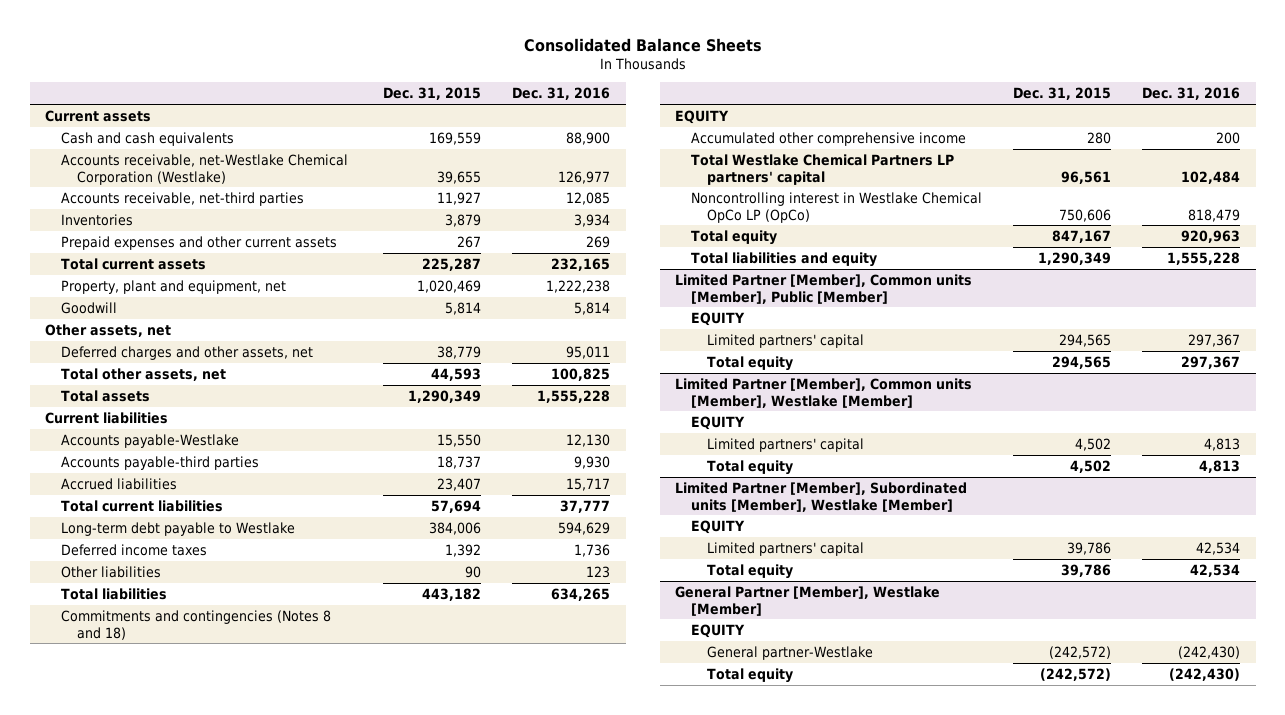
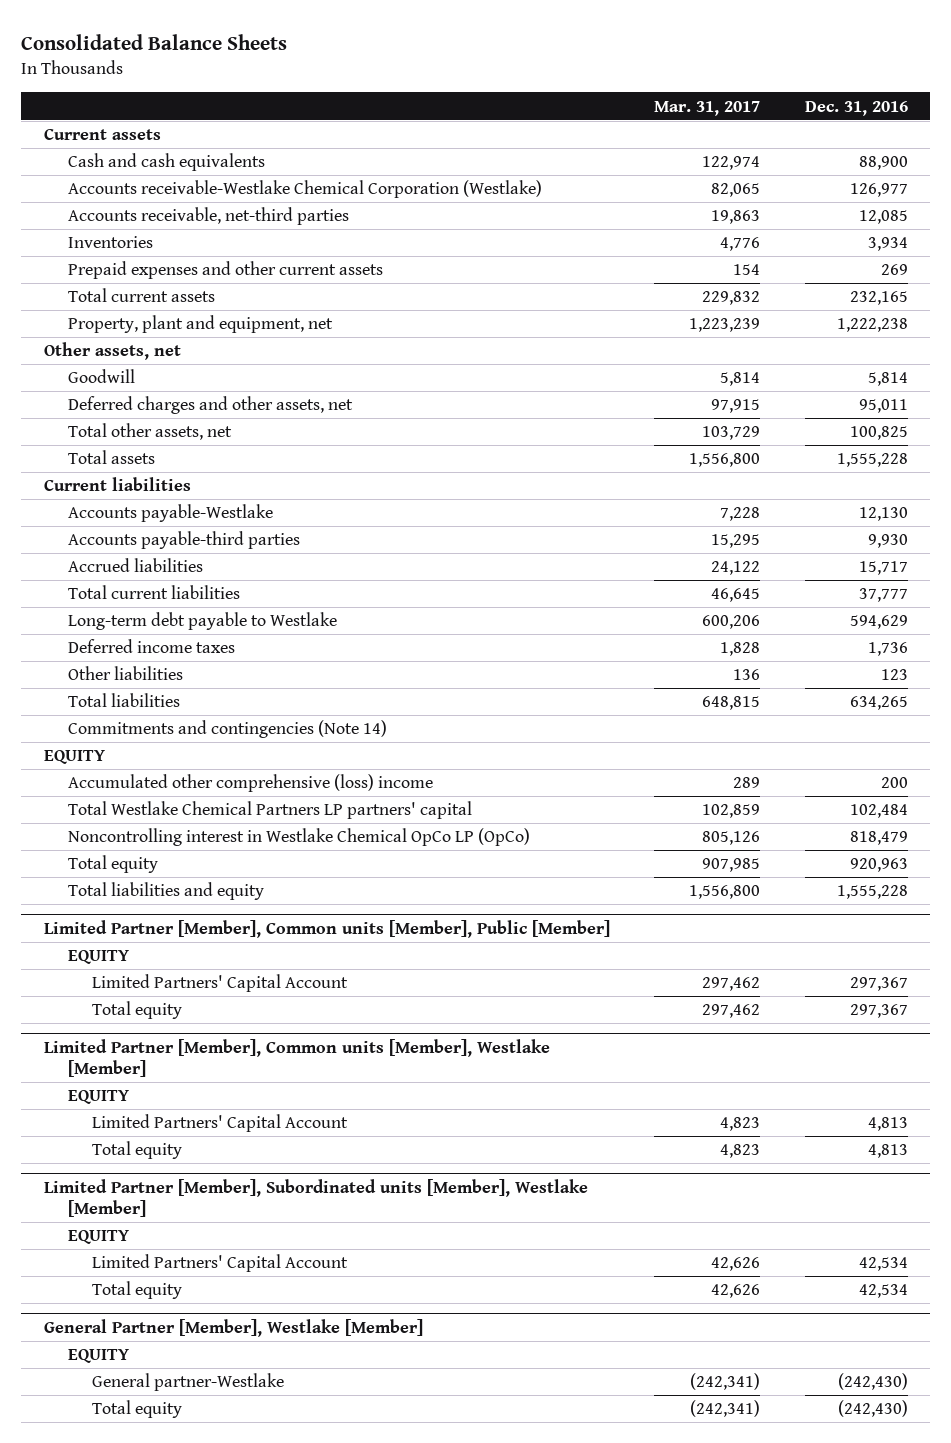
[383,87,482,101] Dec. 31, 2015 -> none
none -> [654,100,761,116] Mar. 31, 2017
[61,153,349,185] Accounts receivable, net-Westlake Chemical Corporation (Westlake) -> [67,180,542,199] Accounts receivable-Westlake Chemical Corporation (Westlake)
[61,301,118,314] Goodwill -> [67,369,135,384] Goodwill
[61,609,332,640] Commitments and contingencies (Notes 8 and 18) -> [67,720,387,739] Commitments and contingencies (Note 14)
[691,131,967,146] Accumulated other comprehensive income -> [67,774,433,793] Accumulated other comprehensive (loss) income
[707,333,865,348] Limited partners' capital -> [91,974,348,993] Limited Partners' Capital Account
[707,437,865,452] Limited partners' capital -> [91,1114,348,1133] Limited Partners' Capital Account
[707,541,865,556] Limited partners' capital -> [91,1254,348,1273] Limited Partners' Capital Account

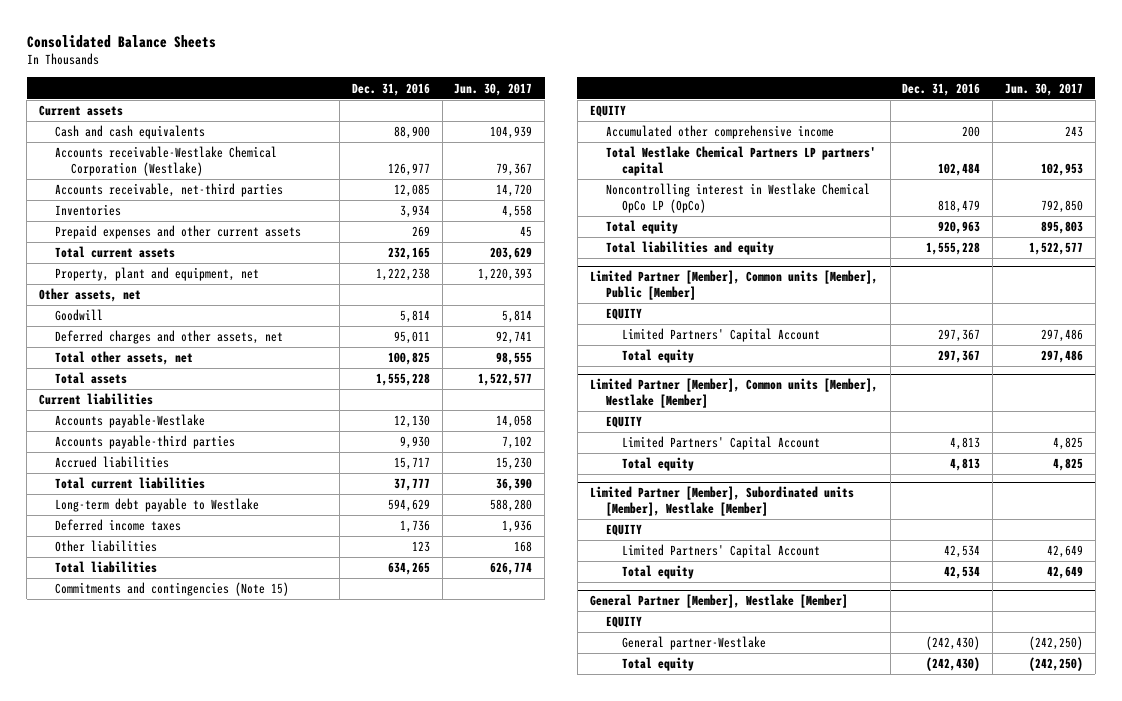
[654,100,761,116] Mar. 31, 2017 -> none
none -> [454,82,533,96] Jun. 30, 2017
[67,720,387,739] Commitments and contingencies (Note 14) -> [55,582,290,597] Commitments and contingencies (Note 15)
[67,774,433,793] Accumulated other comprehensive (loss) income -> [605,125,834,140] Accumulated other comprehensive income

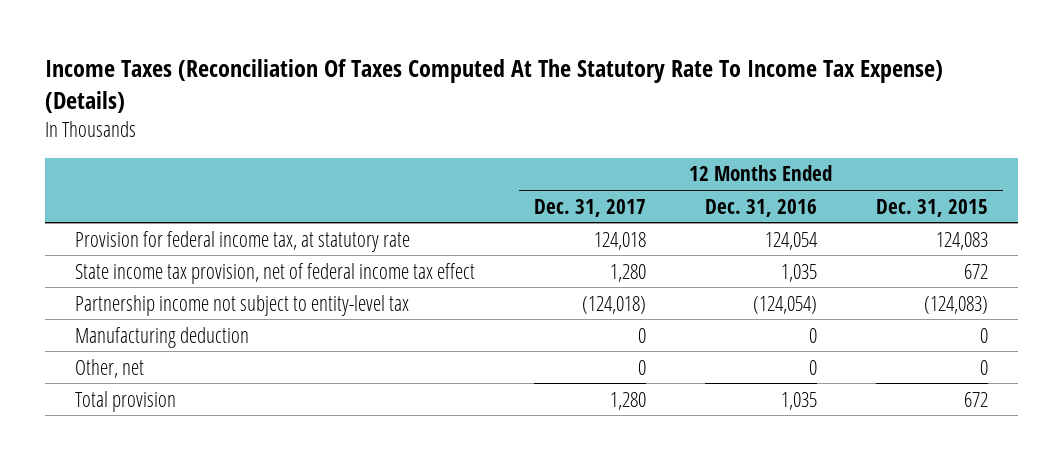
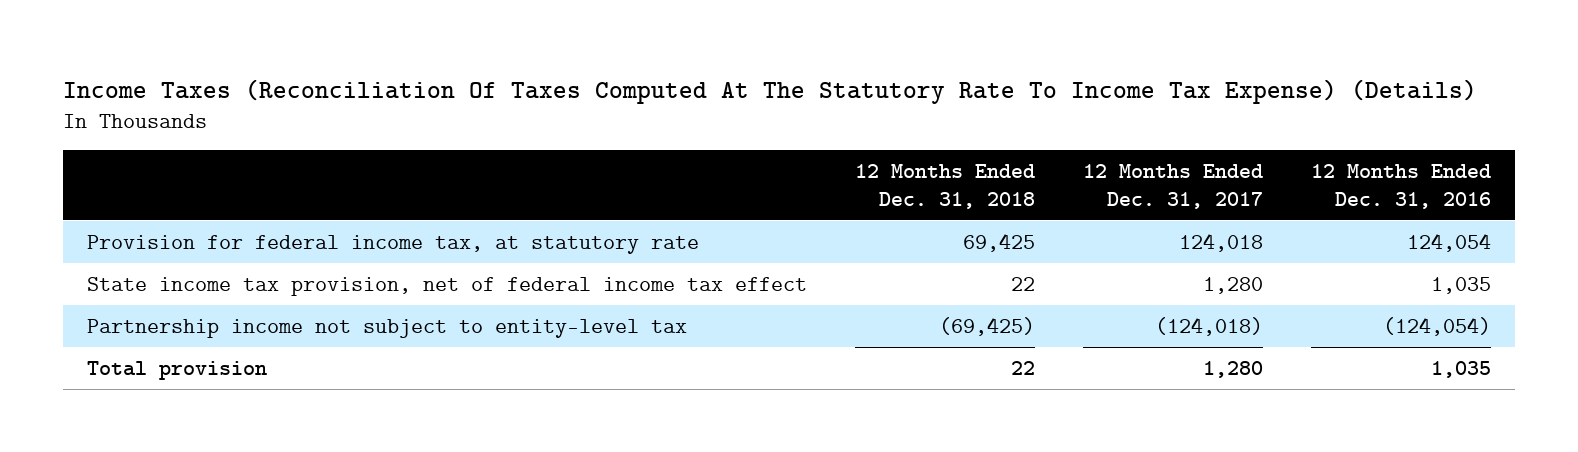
[876,198,989,217] Dec. 31, 2015 -> none
none -> [855,163,1036,209] 12 Months Ended Dec. 31, 2018
[74,326,249,348] Manufacturing deduction -> none
[74,358,144,378] Other, net -> none

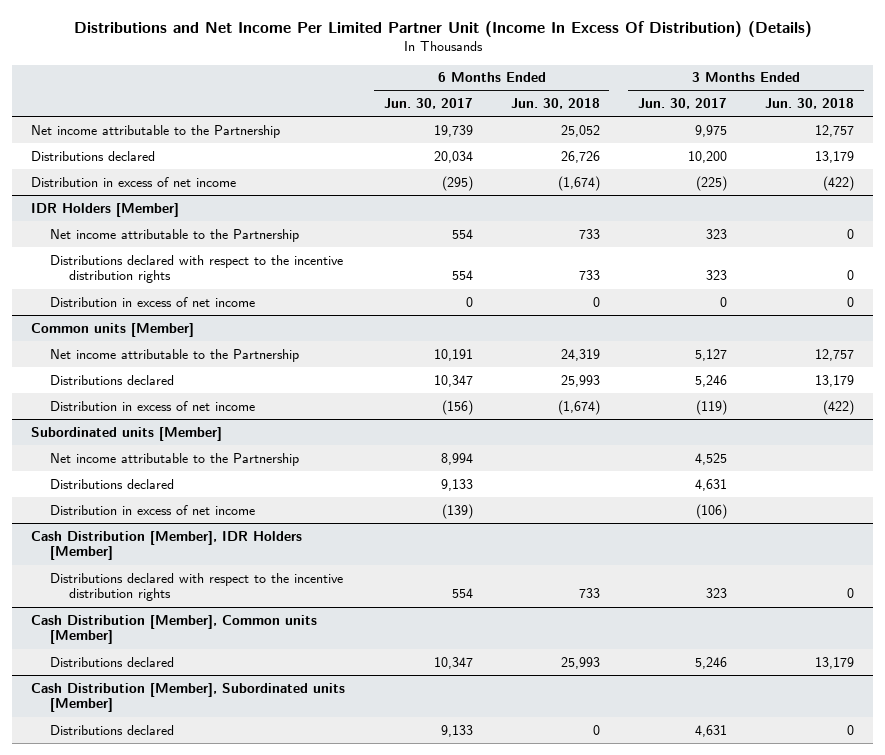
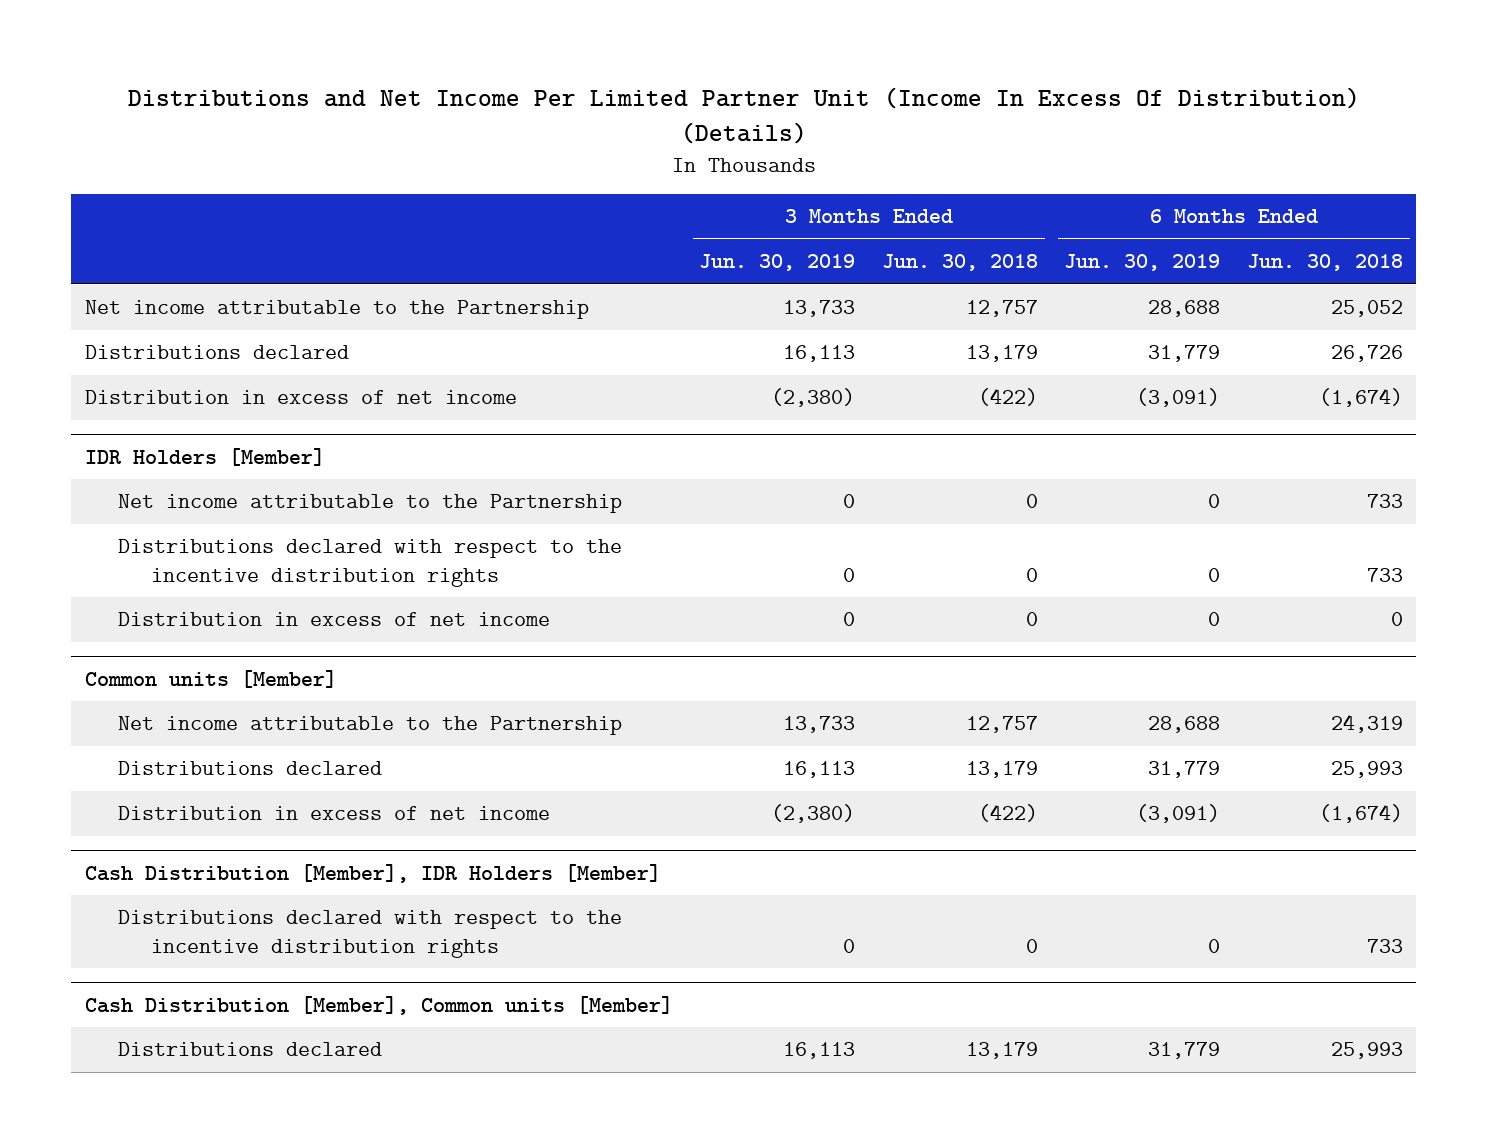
[383,97,473,109] Jun. 30, 2017 -> none
[637,97,727,109] Jun. 30, 2017 -> none
none -> [699,254,856,272] Jun. 30, 2019
none -> [1064,254,1221,272] Jun. 30, 2019
[31,426,223,441] Subordinated units [Member] -> none
[50,452,300,466] Net income attributable to the Partnership -> none
[50,478,175,489] Distributions declared -> none
[50,504,256,515] Distribution in excess of net income -> none
[31,682,346,713] Cash Distribution [Member], Subordinated units [Member] -> none
[50,724,175,735] Distributions declared -> none

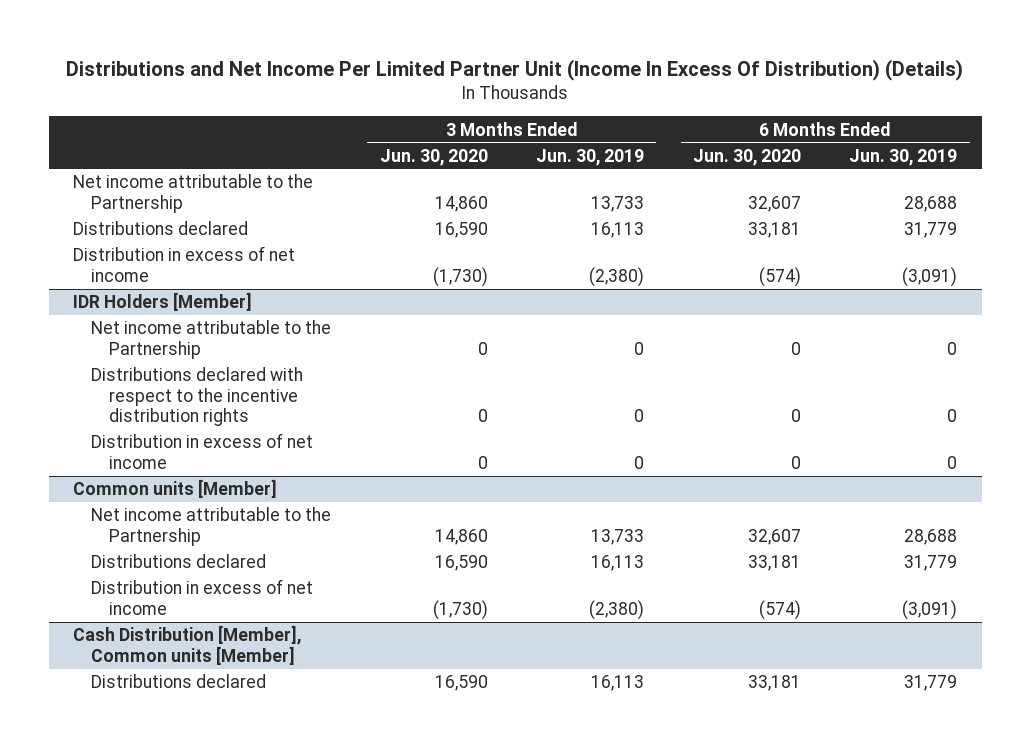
[881,254,1038,272] Jun. 30, 2018 -> none
[1247,254,1404,272] Jun. 30, 2018 -> none
none -> [379,148,488,166] Jun. 30, 2020
none -> [692,148,801,166] Jun. 30, 2020
[84,863,661,883] Cash Distribution [Member], IDR Holders [Member] -> none
[117,910,622,958] Distributions declared with respect to the incentive distribution rights -> none

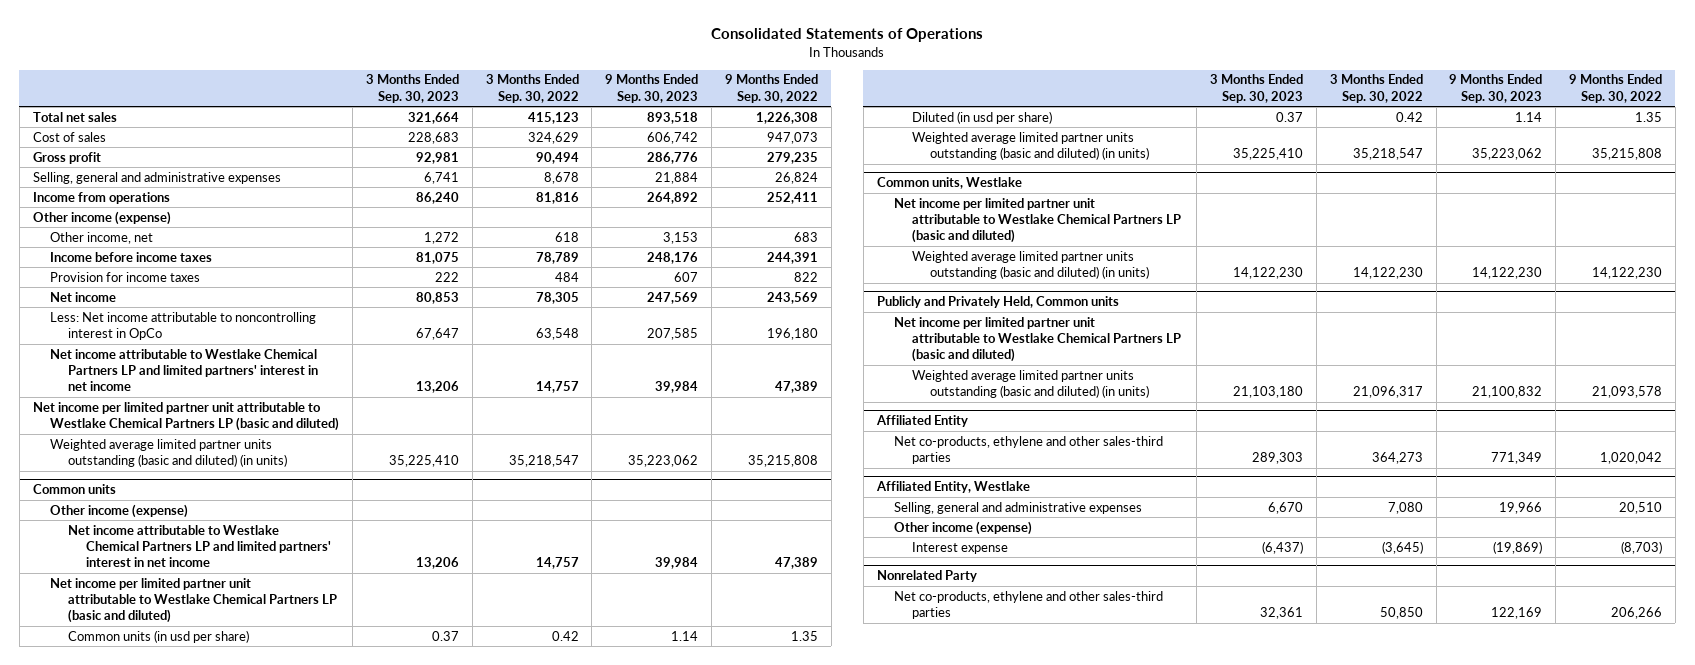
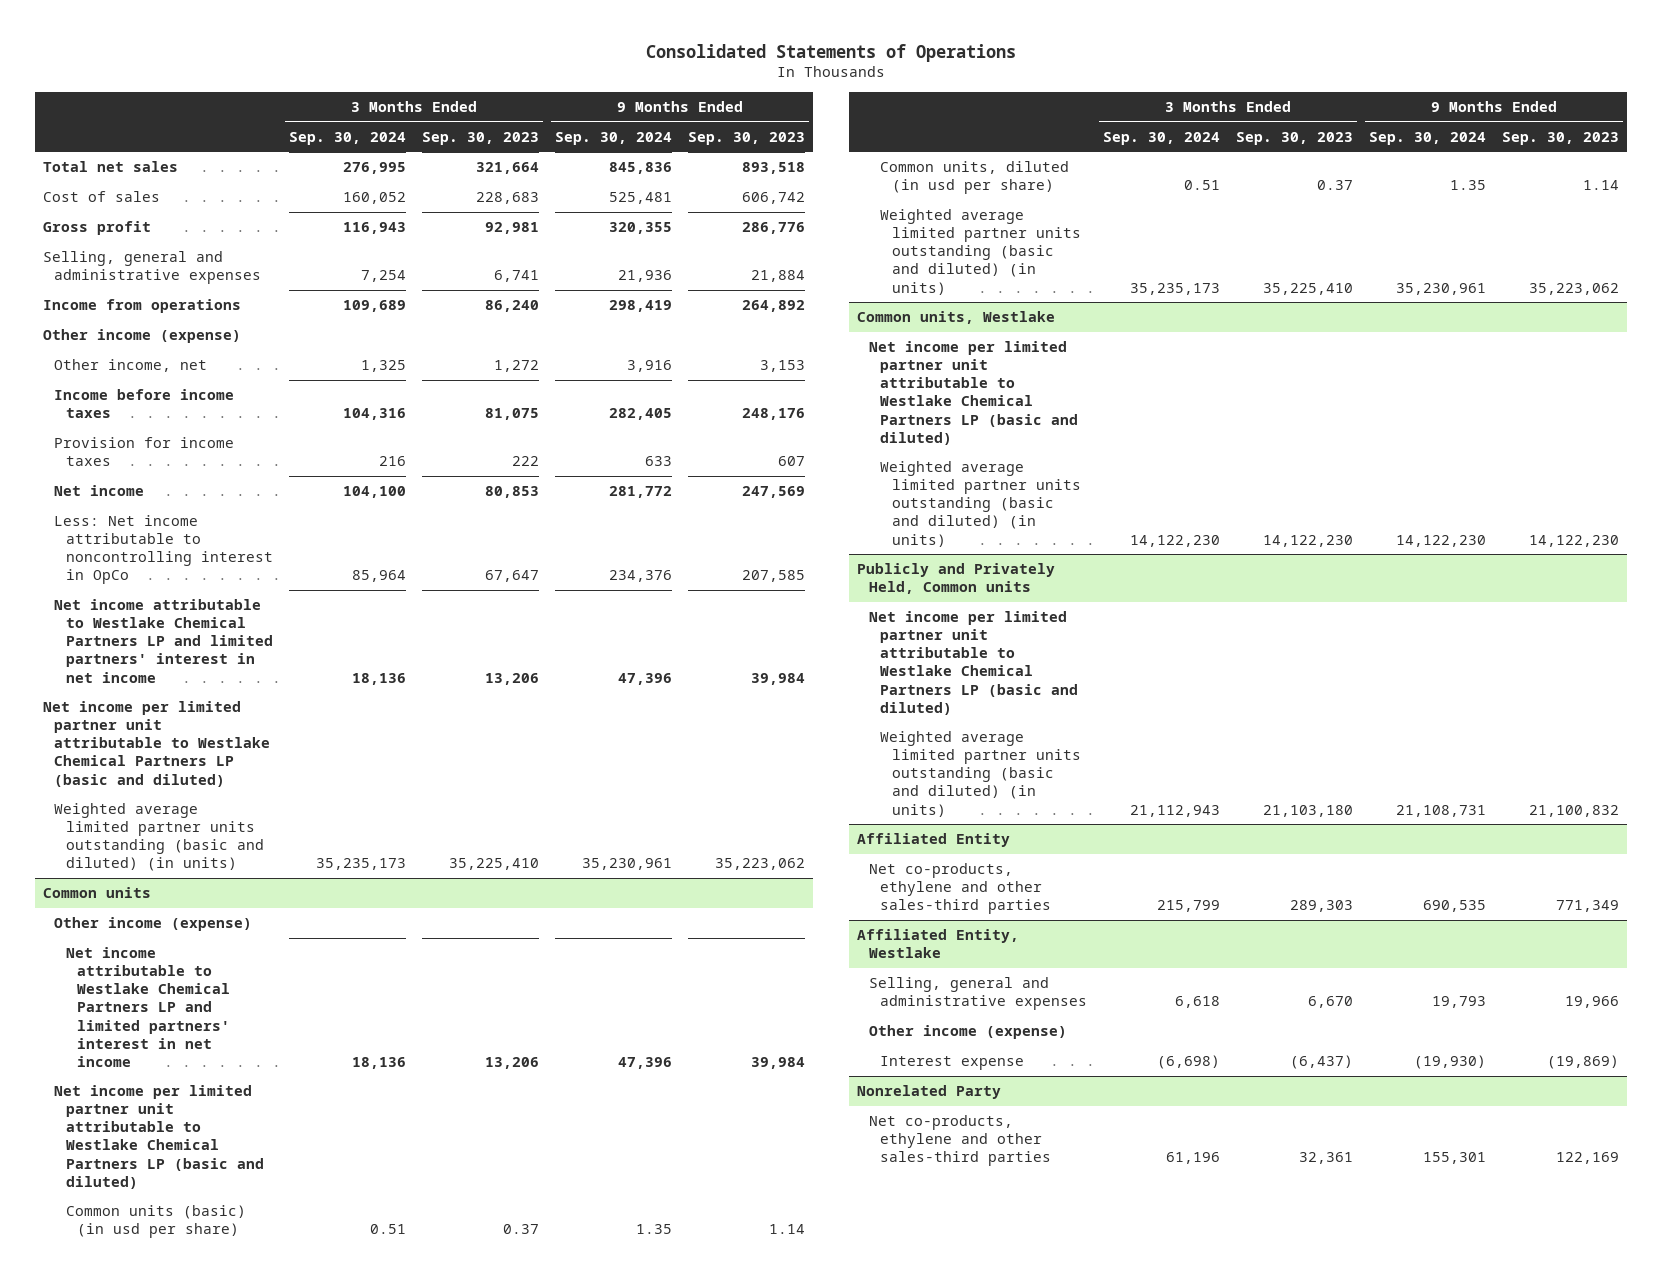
[485,74,579,103] 3 Months Ended Sep. 30, 2022 -> none
[724,74,818,103] 9 Months Ended Sep. 30, 2022 -> none
none -> [288,131,406,145] Sep. 30, 2024
none -> [554,131,672,145] Sep. 30, 2024
[68,629,250,643] Common units (in usd per share) -> [65,1205,246,1239] Common units (basic) (in usd per share)
[912,110,1053,124] Diluted (in usd per share) -> [880,161,1070,195] Common units, diluted (in usd per share)

